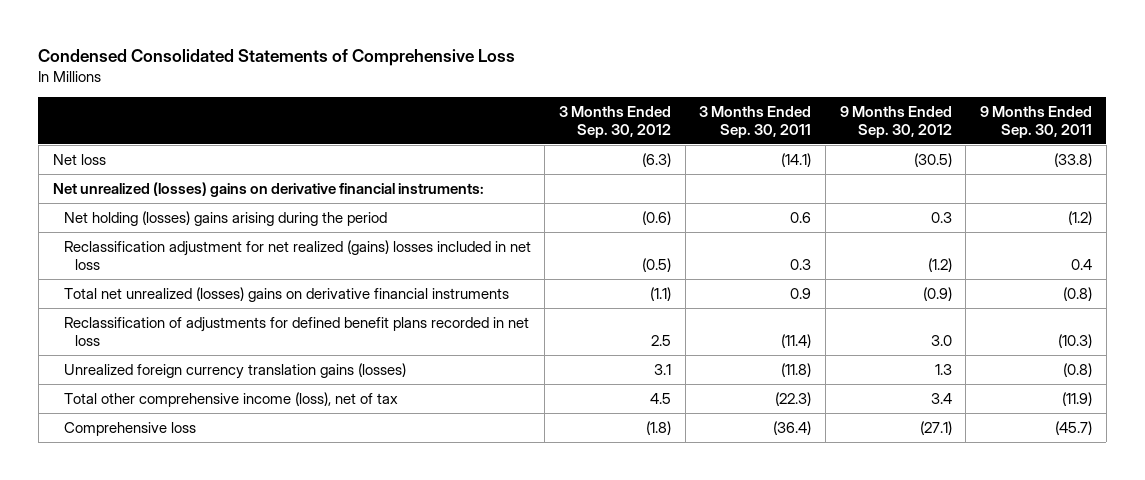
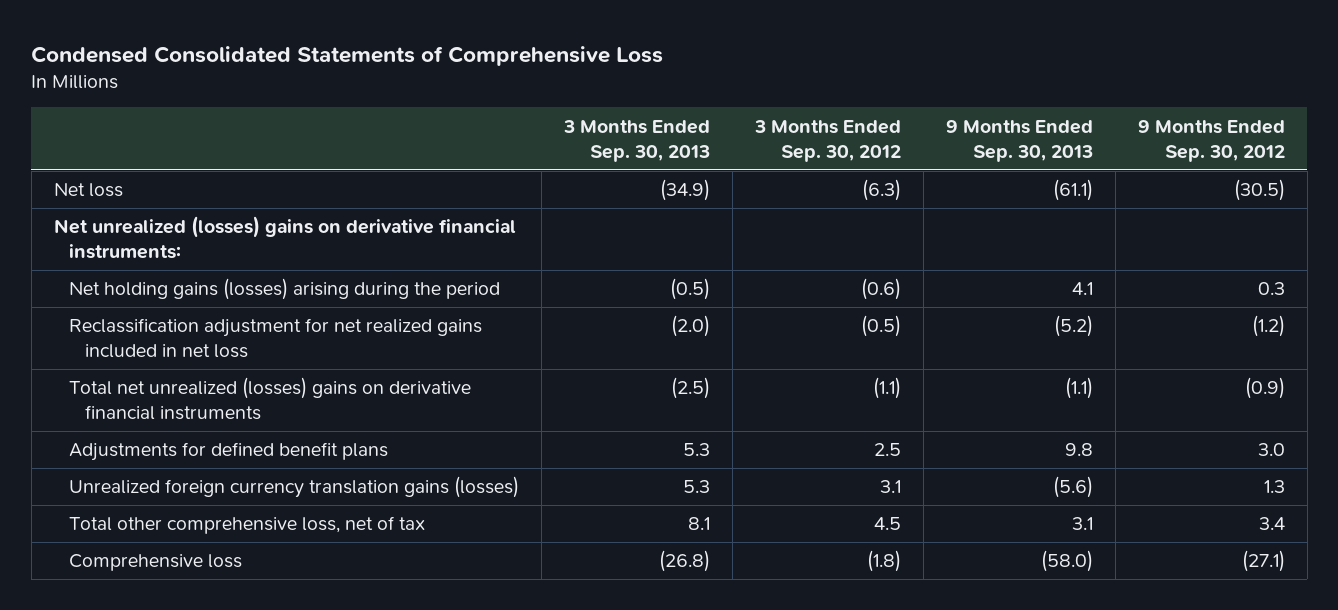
[699,105,812,138] 3 Months Ended Sep. 30, 2011 -> none
[980,105,1093,138] 9 Months Ended Sep. 30, 2011 -> none
none -> [563,119,711,162] 3 Months Ended Sep. 30, 2013
none -> [945,119,1093,162] 9 Months Ended Sep. 30, 2013
[63,210,387,226] Net holding (losses) gains arising during the period -> [69,278,501,301] Net holding gains (losses) arising during the period
[63,239,531,271] Reclassification adjustment for net realized (gains) losses included in net loss -> [69,318,483,359] Reclassification adjustment for net realized gains included in net loss
[63,316,529,347] Reclassification of adjustments for defined benefit plans recorded in net loss -> [69,442,389,462] Adjustments for defined benefit plans
[63,391,398,407] Total other comprehensive income (loss), net of tax -> [69,516,426,535] Total other comprehensive loss, net of tax

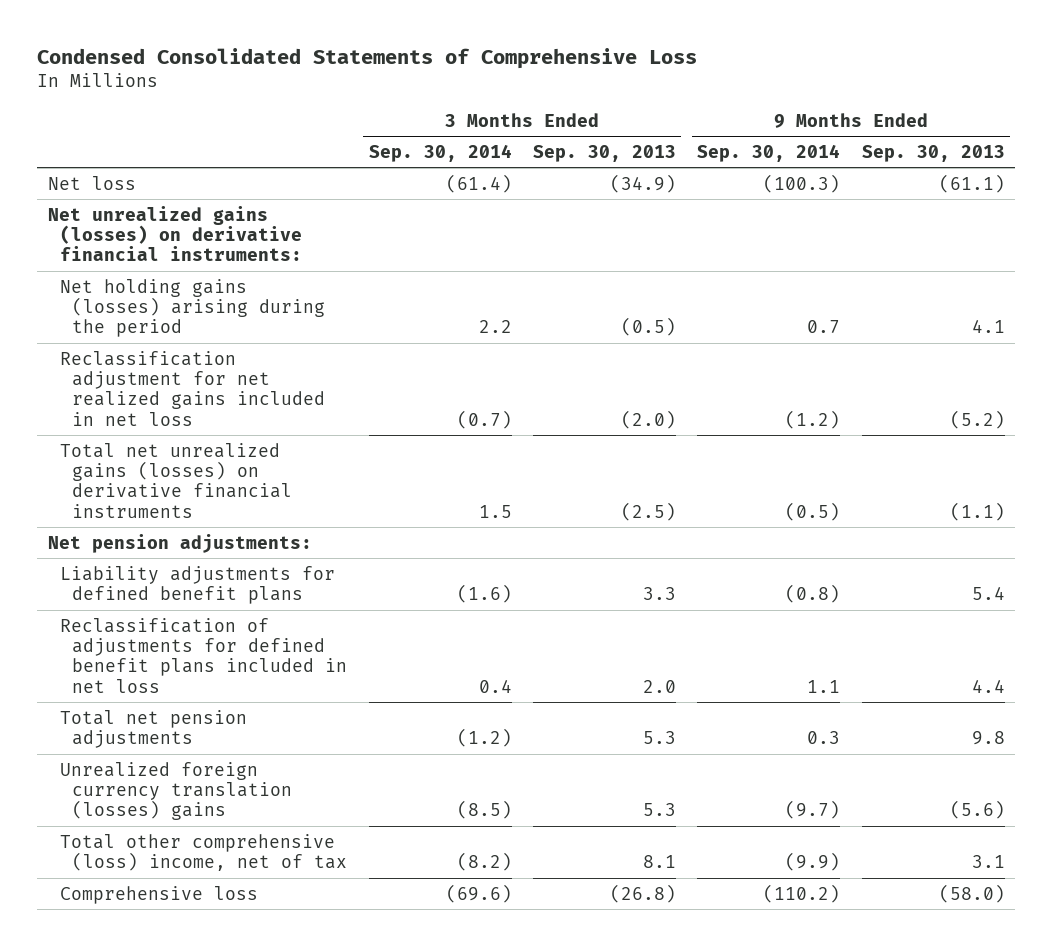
[753,119,901,162] 3 Months Ended Sep. 30, 2012 -> none
[1137,119,1285,162] 9 Months Ended Sep. 30, 2012 -> none
none -> [368,143,512,162] Sep. 30, 2014
none -> [697,143,841,162] Sep. 30, 2014
[53,216,516,260] Net unrealized (losses) gains on derivative financial instruments: -> [47,205,302,262] Net unrealized gains (losses) on derivative financial instruments:
[69,377,472,421] Total net unrealized (losses) gains on derivative financial instruments -> [59,442,293,518] Total net unrealized gains (losses) on derivative financial instruments
none -> [47,533,312,553] Net pension adjustments:
none -> [59,565,335,605] Liability adjustments for defined benefit plans
[69,442,389,462] Adjustments for defined benefit plans -> [59,617,348,693] Reclassification of adjustments for defined benefit plans included in net loss
[683,443,711,457] 5.3 -> [643,679,677,693] 2.0
[1064,443,1093,457] 9.8 -> [971,678,1005,693] 4.4
none -> [59,709,247,749] Total net pension adjustments
[69,476,520,499] Unrealized foreign currency translation gains (losses) -> [59,761,293,821] Unrealized foreign currency translation (losses) gains
[69,516,426,535] Total other comprehensive loss, net of tax -> [59,833,348,872] Total other comprehensive (loss) income, net of tax

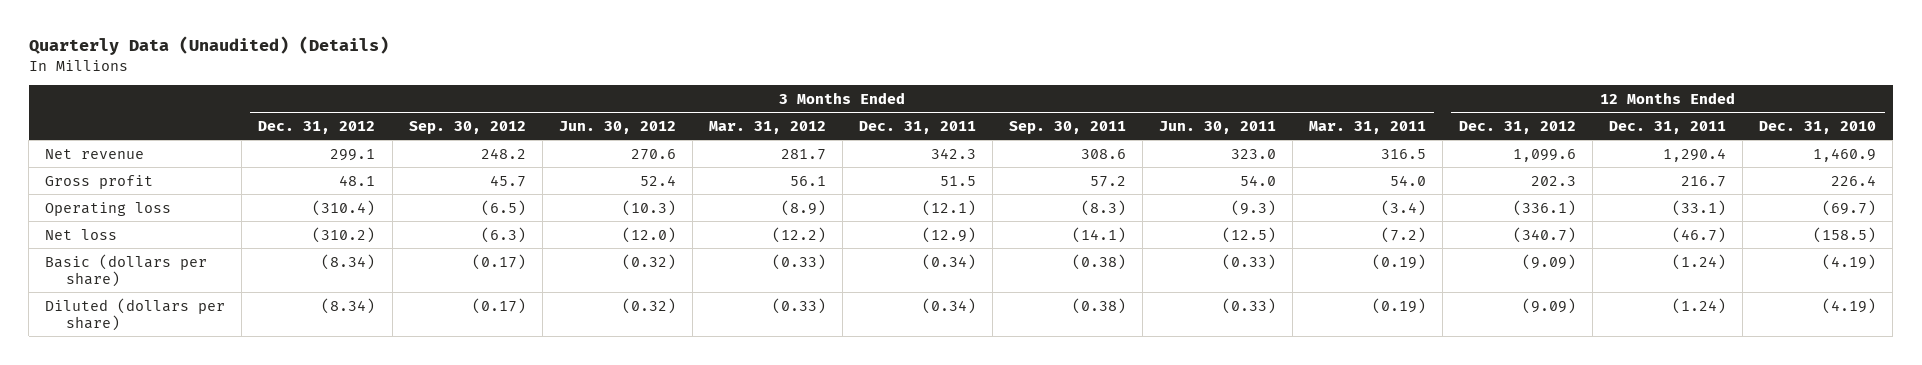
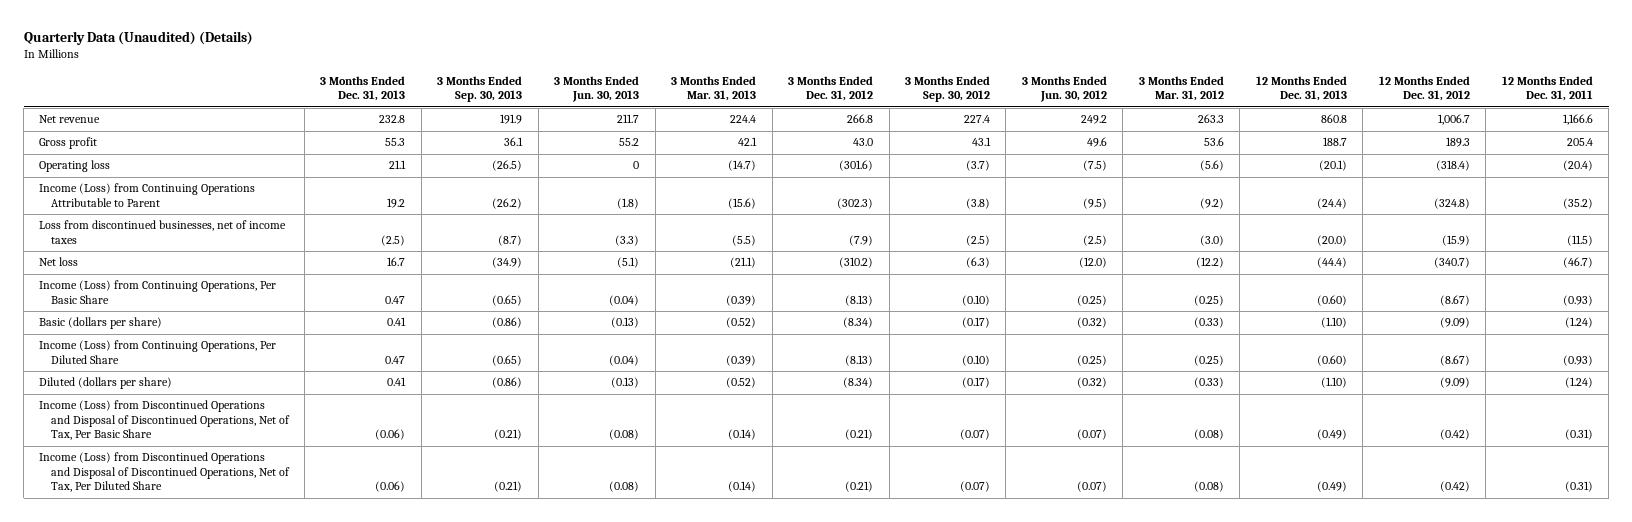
[858,121,976,135] Dec. 31, 2011 -> none
[1008,121,1126,135] Sep. 30, 2011 -> none
[1158,121,1276,135] Jun. 30, 2011 -> none
[1309,121,1427,135] Mar. 31, 2011 -> none
[1759,121,1877,135] Dec. 31, 2010 -> none
none -> [320,76,406,102] 3 Months Ended Dec. 31, 2013
none -> [437,76,523,103] 3 Months Ended Sep. 30, 2013
none -> [554,76,640,103] 3 Months Ended Jun. 30, 2013
none -> [671,76,757,102] 3 Months Ended Mar. 31, 2013
none -> [1255,76,1347,102] 12 Months Ended Dec. 31, 2013
[330,148,376,161] 299.1 -> [847,114,874,124] 266.8
[480,147,526,159] 248.2 -> [964,115,991,124] 227.4
[630,148,676,160] 270.6 -> [1080,115,1107,125] 249.2
[780,148,826,160] 281.7 -> [1197,114,1224,124] 263.3
[1513,148,1577,162] 1,099.6 -> [1437,114,1470,126] 1,006.7
[1663,147,1727,162] 1,290.4 -> [1562,114,1593,126] 1,166.6
[339,174,376,186] 48.1 -> [853,138,874,147] 43.0
[489,174,526,187] 45.7 -> [972,137,992,147] 43.1
[639,174,676,186] 52.4 -> [1086,137,1107,148] 49.6
[789,175,826,186] 56.1 -> [1203,137,1224,147] 53.6
[1531,175,1577,186] 202.3 -> [1445,137,1470,148] 189.3
[1681,175,1727,187] 216.7 -> [1566,138,1593,147] 205.4
[312,199,376,216] (310.4) -> [839,160,874,172] (301.6)
[480,199,526,216] (6.5) -> [966,160,991,172] (3.7)
[621,199,676,216] (10.3) -> [1082,160,1107,172] (7.5)
[780,199,826,216] (8.9) -> [1199,160,1224,172] (5.6)
[1513,199,1577,216] (336.1) -> [1435,160,1470,172] (318.4)
[1672,199,1727,216] (33.1) -> [1562,160,1593,172] (20.4)
none -> [39,183,256,207] Income (Loss) from Continuing Operations Attributable to Parent
none -> [39,220,287,244] Loss from discontinued businesses, net of income taxes
none -> [39,280,277,304] Income (Loss) from Continuing Operations, Per Basic Share
none -> [39,340,277,364] Income (Loss) from Continuing Operations, Per Diluted Share
none -> [39,400,290,441] Income (Loss) from Discontinued Operations and Disposal of Discontinued Operations, Net of Tax, Per Basic Share
none -> [39,452,290,493] Income (Loss) from Discontinued Operations and Disposal of Discontinued Operations, Net of Tax, Per Diluted Share

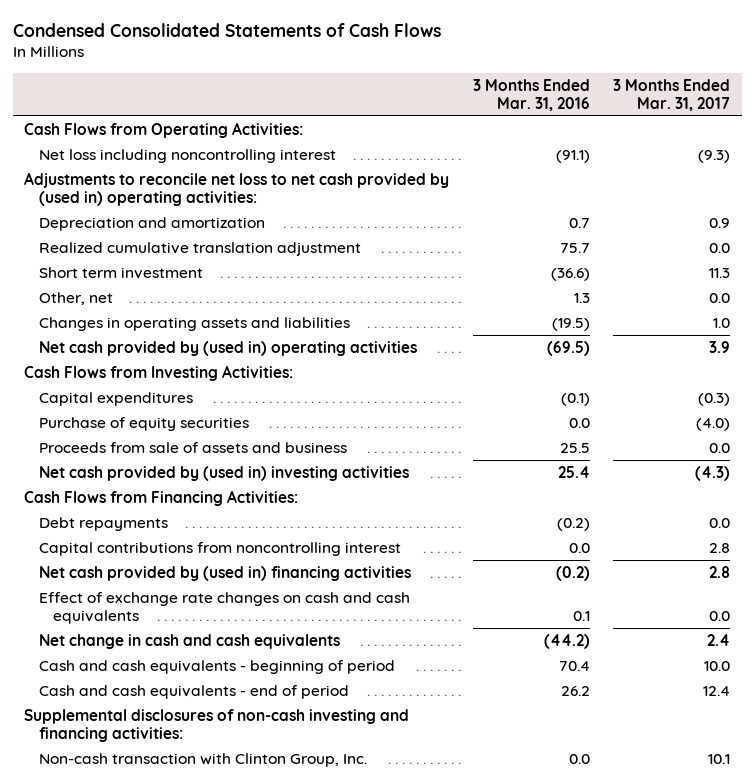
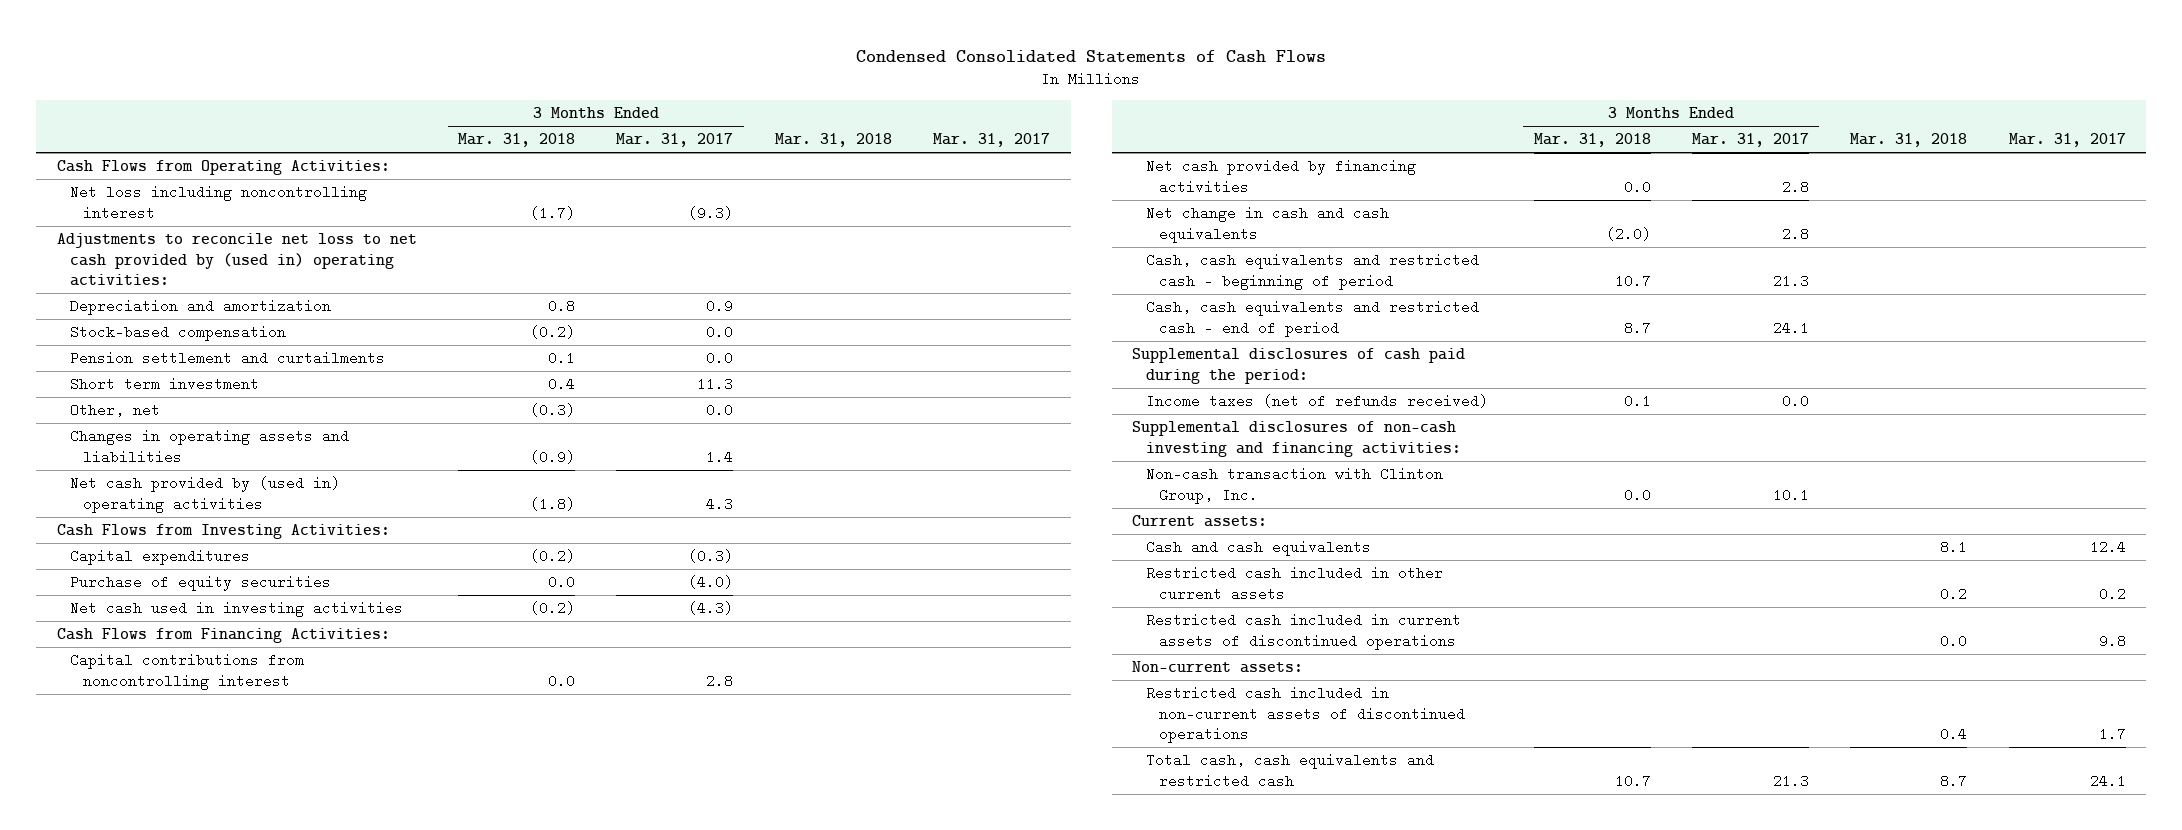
[472,78,590,111] 3 Months Ended Mar. 31, 2016 -> none
none -> [458,133,576,148] Mar. 31, 2018
none -> [774,133,892,148] Mar. 31, 2018
none -> [933,133,1051,148] Mar. 31, 2017
[38,242,361,257] Realized cumulative translation adjustment -> none
none -> [70,325,287,342] Stock-based compensation
none -> [70,351,386,366] Pension settlement and curtailments
[713,318,731,329] 1.0 -> [706,449,734,464] 1.4
[709,341,731,354] 3.9 -> [706,496,734,511] 4.3
[38,442,347,454] Proceeds from sale of assets and business -> none
[38,466,409,482] Net cash provided by (used in) investing activities -> [70,601,404,618] Net cash used in investing activities
[38,517,168,532] Debt repayments -> none
[38,592,410,624] Effect of exchange rate changes on cash and cash equivalents -> none
[38,566,411,582] Net cash provided by (used in) financing activities -> [1145,159,1416,194] Net cash provided by financing activities
[707,634,731,647] 2.4 -> [1782,226,1810,241] 2.8
[38,660,395,675] Cash and cash equivalents - beginning of period -> [1145,253,1479,290] Cash, cash equivalents and restricted cash - beginning of period
[704,661,731,672] 10.0 -> [1773,273,1810,288] 21.3
[38,685,349,700] Cash and cash equivalents - end of period -> [1145,300,1479,337] Cash, cash equivalents and restricted cash - end of period
[703,686,731,697] 12.4 -> [1773,320,1810,335] 24.1
none -> [1132,348,1466,384] Supplemental disclosures of cash paid during the period:
none -> [1145,394,1488,409] Income taxes (net of refunds received)
none -> [1132,515,1268,528] Current assets:
none -> [1145,540,1371,557] Cash and cash equivalents
none -> [1145,566,1443,601] Restricted cash included in other current assets
none -> [1145,613,1461,650] Restricted cash included in current assets of discontinued operations
none -> [1132,661,1304,674] Non-current assets:
none -> [1145,686,1466,744] Restricted cash included in non-current assets of discontinued operations
none -> [1145,753,1434,788] Total cash, cash equivalents and restricted cash

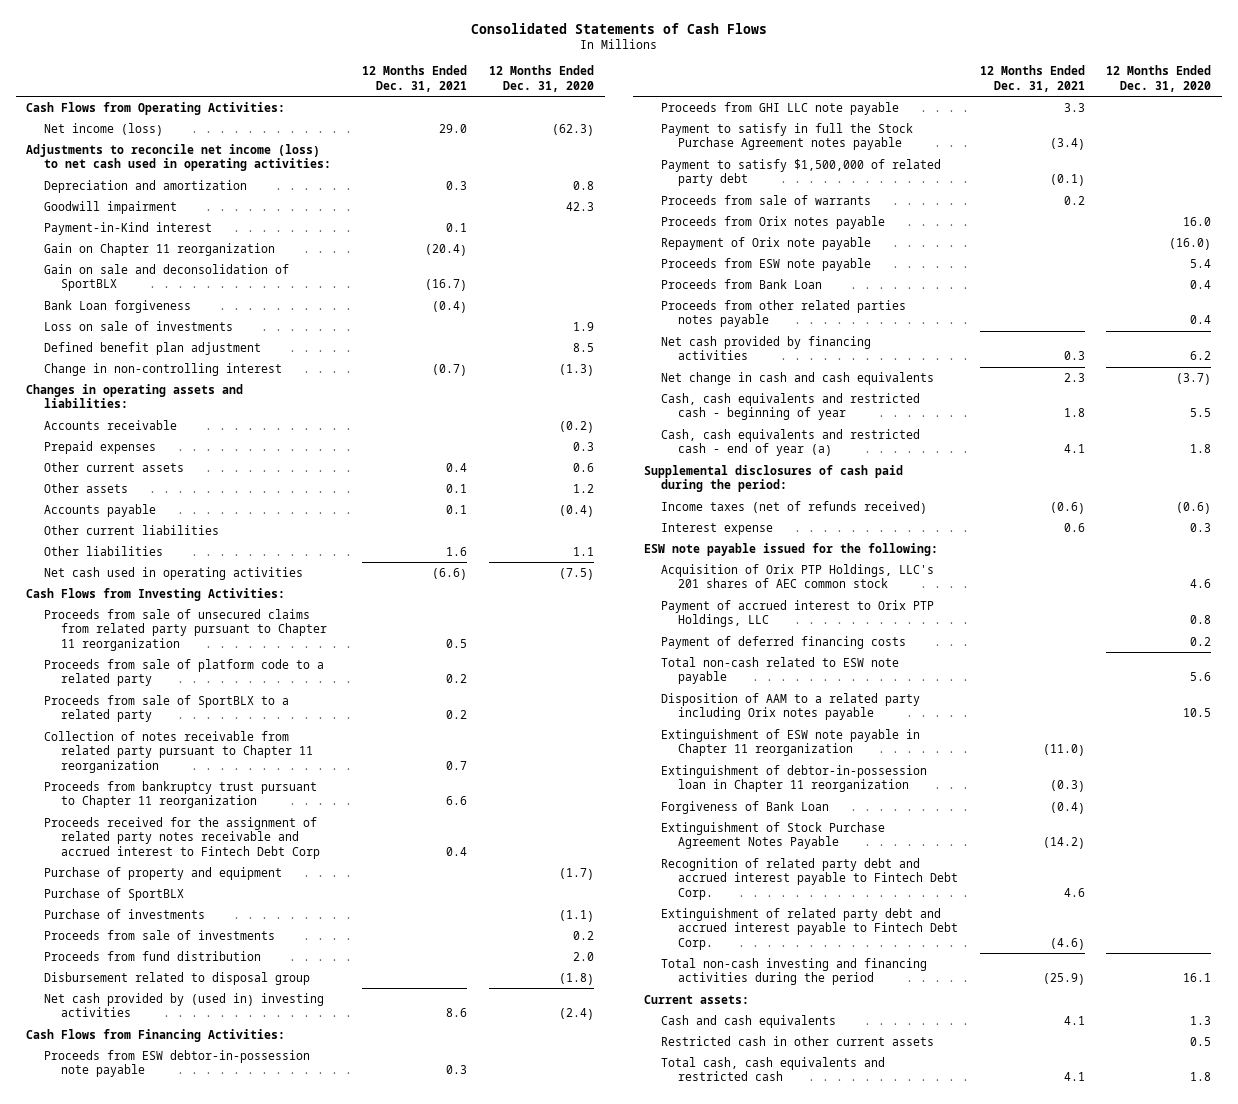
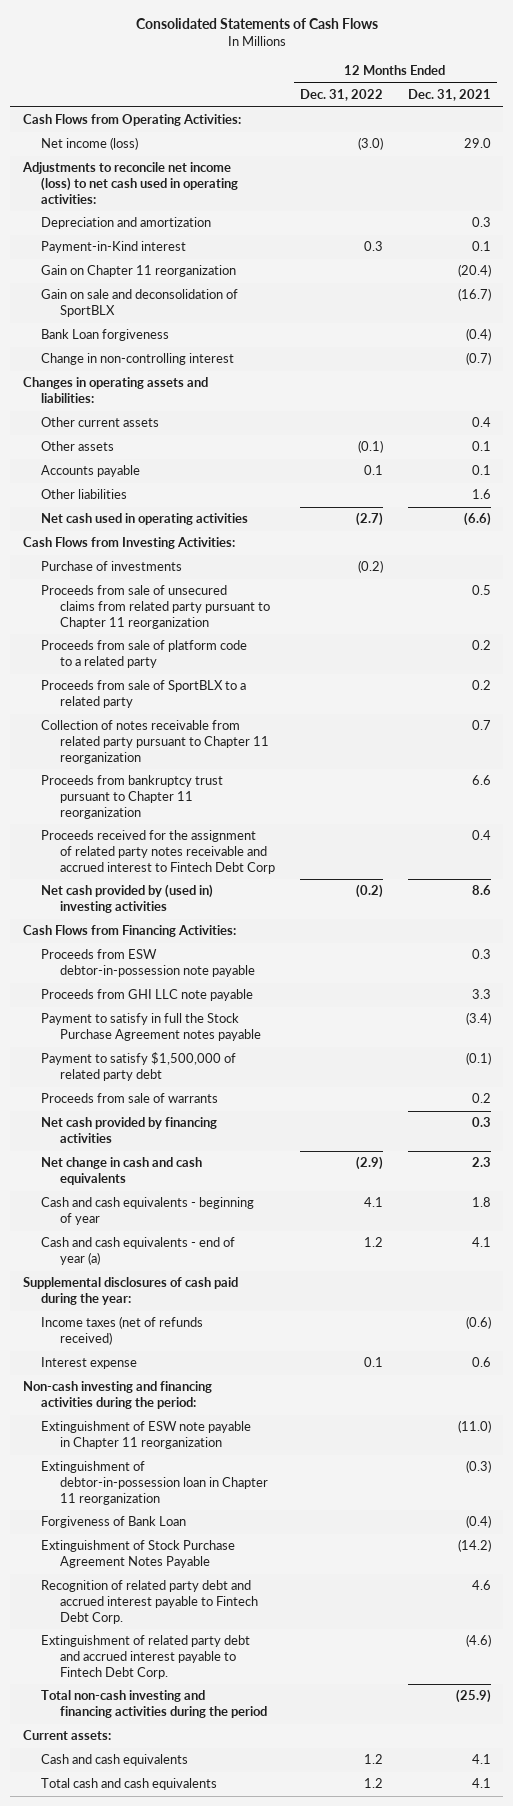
[488,65,594,92] 12 Months Ended Dec. 31, 2020 -> none
none -> [299,88,383,101] Dec. 31, 2022
[43,200,177,214] Goodwill impairment -> none
[43,320,233,331] Loss on sale of investments -> none
[43,341,261,355] Defined benefit plan adjustment -> none
[43,419,177,430] Accounts receivable -> none
[43,440,156,454] Prepaid expenses -> none
[43,524,219,535] Other current liabilities -> none
[43,908,205,919] Purchase of investments -> [41,561,183,572] Purchase of investments
[43,866,282,880] Purchase of property and equipment -> none
[43,887,184,901] Purchase of SportBLX -> none
[43,929,275,940] Proceeds from sale of investments -> none
[43,950,261,961] Proceeds from fund distribution -> none
[43,971,310,985] Disbursement related to disposal group -> none
[661,215,886,229] Proceeds from Orix notes payable -> none
[661,236,872,250] Repayment of Orix note payable -> none
[661,257,872,271] Proceeds from ESW note payable -> none
[661,278,823,289] Proceeds from Bank Loan -> none
[661,299,907,328] Proceeds from other related parties notes payable -> none
[661,392,921,421] Cash, cash equivalents and restricted cash - beginning of year -> [41,1197,255,1226] Cash and cash equivalents - beginning of year
[661,428,921,457] Cash, cash equivalents and restricted cash - end of year (a) -> [41,1237,236,1266] Cash and cash equivalents - end of year (a)
[644,464,904,493] Supplemental disclosures of cash paid during the period: -> [22,1277,238,1306] Supplemental disclosures of cash paid during the year:
[644,542,939,556] ESW note payable issued for the following: -> none
[661,563,935,589] Acquisition of Orix PTP Holdings, LLC's 201 shares of AEC common stock -> none
[661,599,935,628] Payment of accrued interest to Orix PTP Holdings, LLC -> none
[661,635,907,649] Payment of deferred financing costs -> none
[661,656,900,685] Total non-cash related to ESW note payable -> none
[661,692,921,721] Disposition of AAM to a related party including Orix notes payable -> none
none -> [22,1381,212,1410] Non-cash investing and financing activities during the period:
[661,1035,935,1046] Restricted cash in other current assets -> none
[661,1056,886,1082] Total cash, cash equivalents and restricted cash -> [41,1778,218,1791] Total cash and cash equivalents

